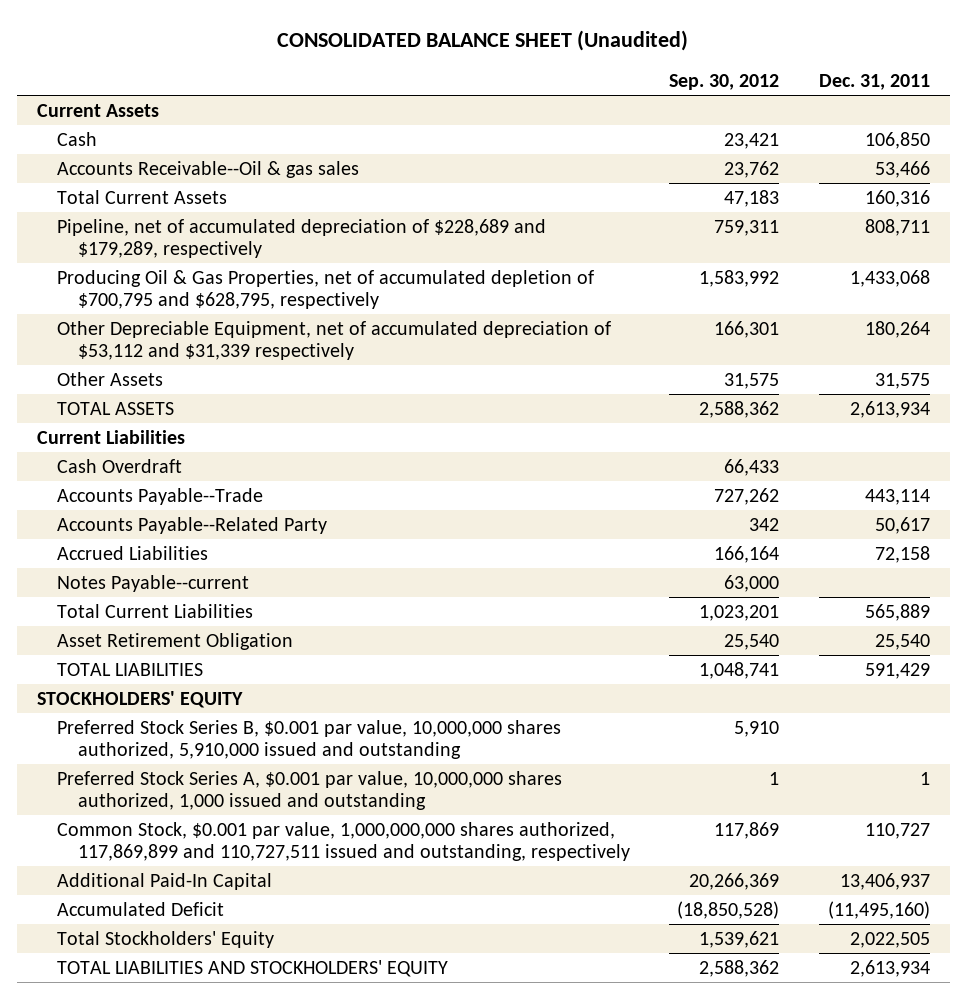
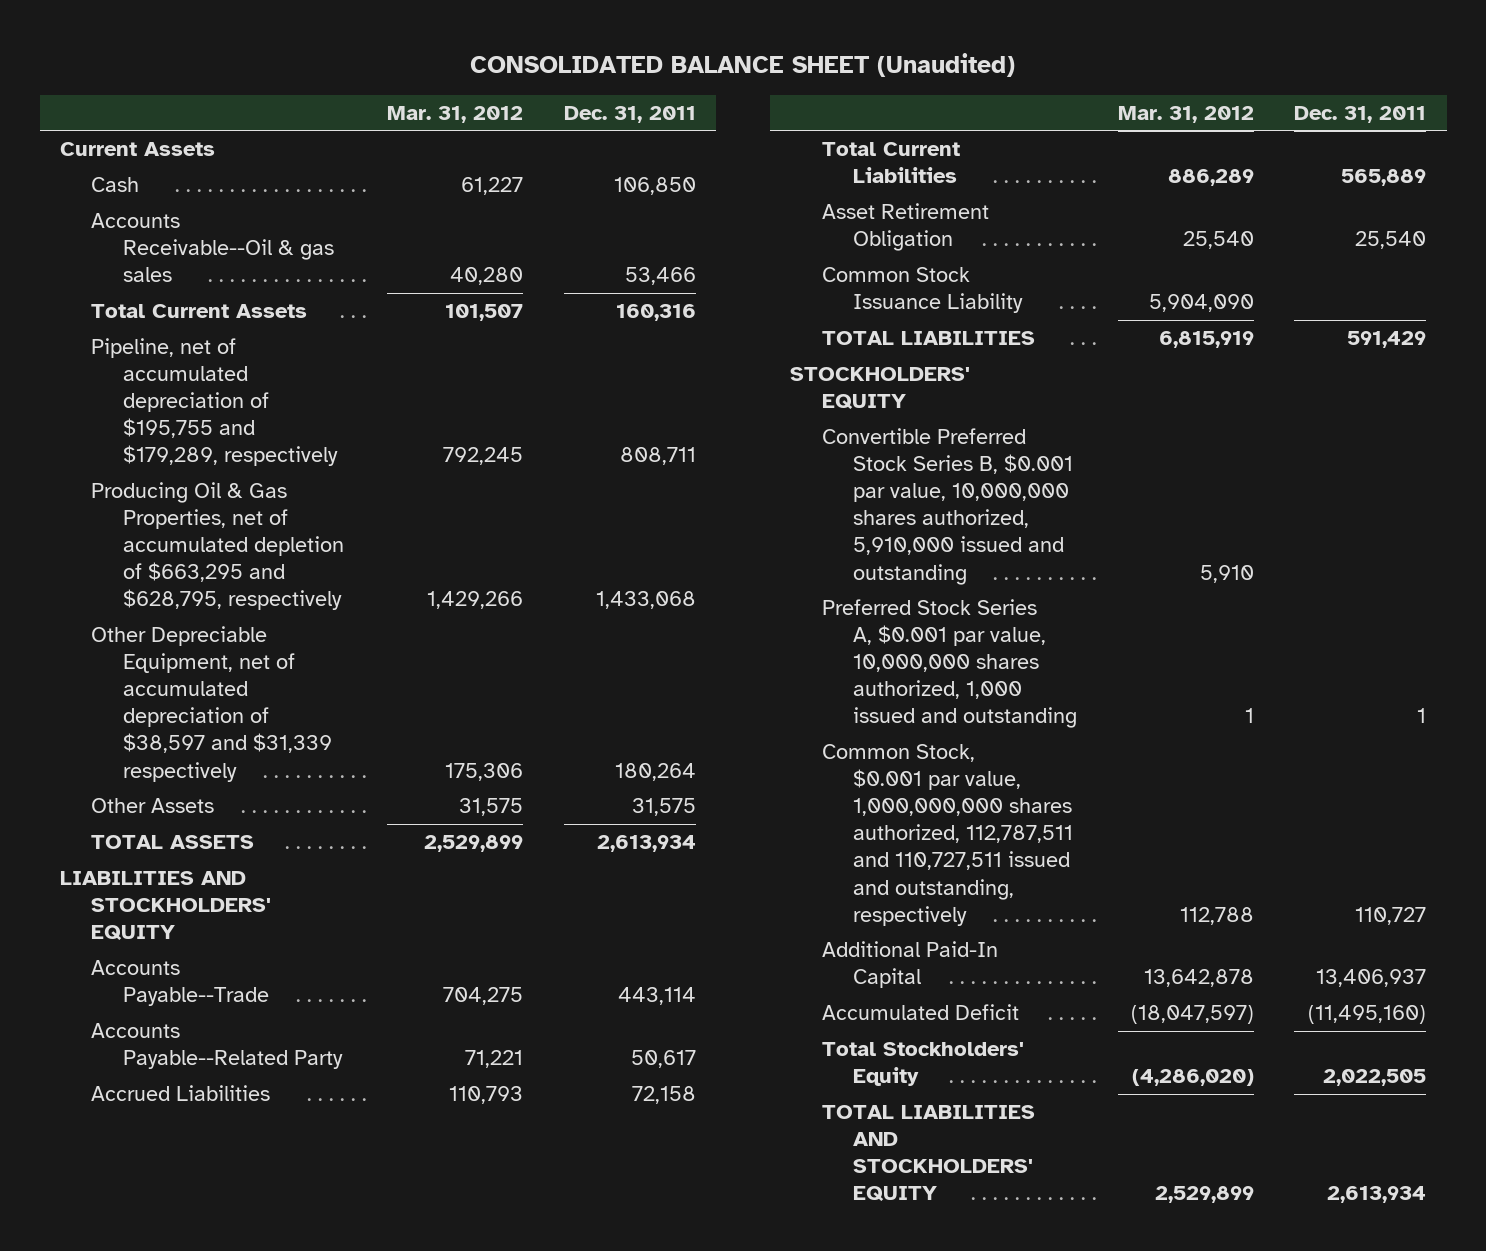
[669,74,780,91] Sep. 30, 2012 -> none
none -> [387,105,524,123] Mar. 31, 2012
[57,218,547,259] Pipeline, net of accumulated depreciation of $228,689 and $179,289, respectively -> [91,338,338,467] Pipeline, net of accumulated depreciation of $195,755 and $179,289, respectively
[57,269,595,310] Producing Oil & Gas Properties, net of accumulated depletion of $700,795 and $628,795, respectively -> [91,482,344,611] Producing Oil & Gas Properties, net of accumulated depletion of $663,295 and $628,795, respectively
[57,320,612,361] Other Depreciable Equipment, net of accumulated depreciation of $53,112 and $31,339 respectively -> [91,626,332,782] Other Depreciable Equipment, net of accumulated depreciation of $38,597 and $31,339 respectively
[36,429,185,444] Current Liabilities -> none
[57,458,183,473] Cash Overdraft -> none
none -> [60,871,272,942] LIABILITIES AND STOCKHOLDERS' EQUITY
[57,574,250,592] Notes Payable--current -> none
none -> [821,267,1024,314] Common Stock Issuance Liability
[57,719,562,760] Preferred Stock Series B, $0.001 par value, 10,000,000 shares authorized, 5,910,000 issued and outstanding -> [821,428,1074,585] Convertible Preferred Stock Series B, $0.001 par value, 10,000,000 shares authorized, 5,910,000 issued and outstanding
[57,821,630,862] Common Stock, $0.001 par value, 1,000,000,000 shares authorized, 117,869,899 and 110,727,511 issued and outstanding, respectively -> [821,744,1074,926] Common Stock, $0.001 par value, 1,000,000,000 shares authorized, 112,787,511 and 110,727,511 issued and outstanding, respectively

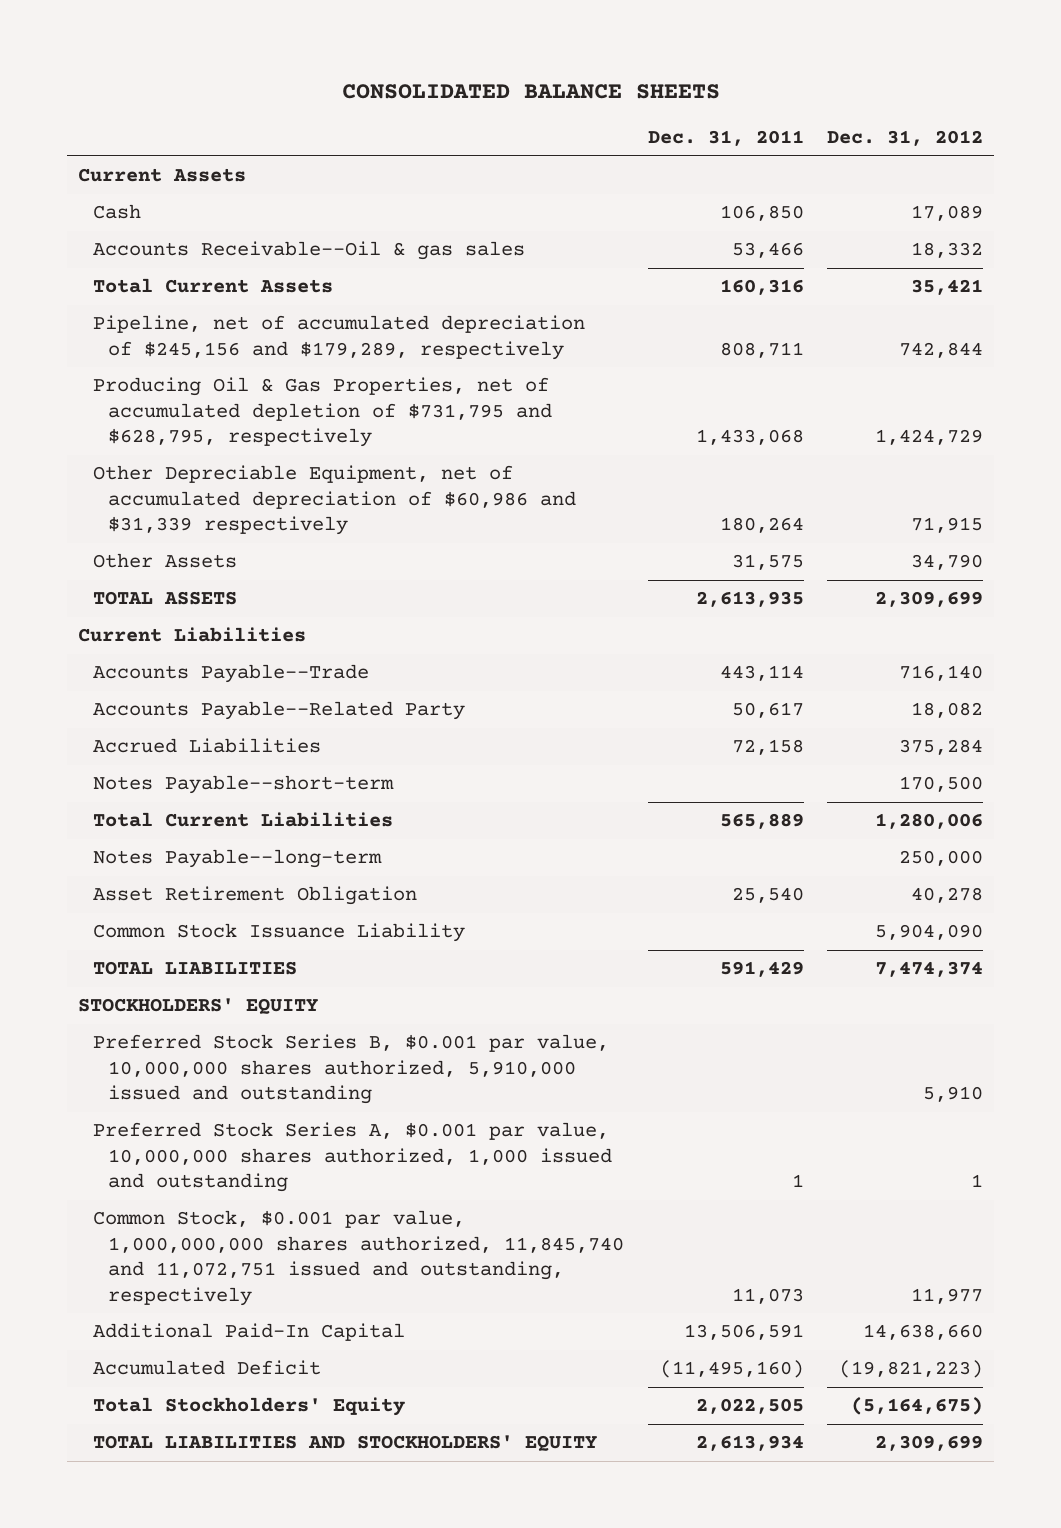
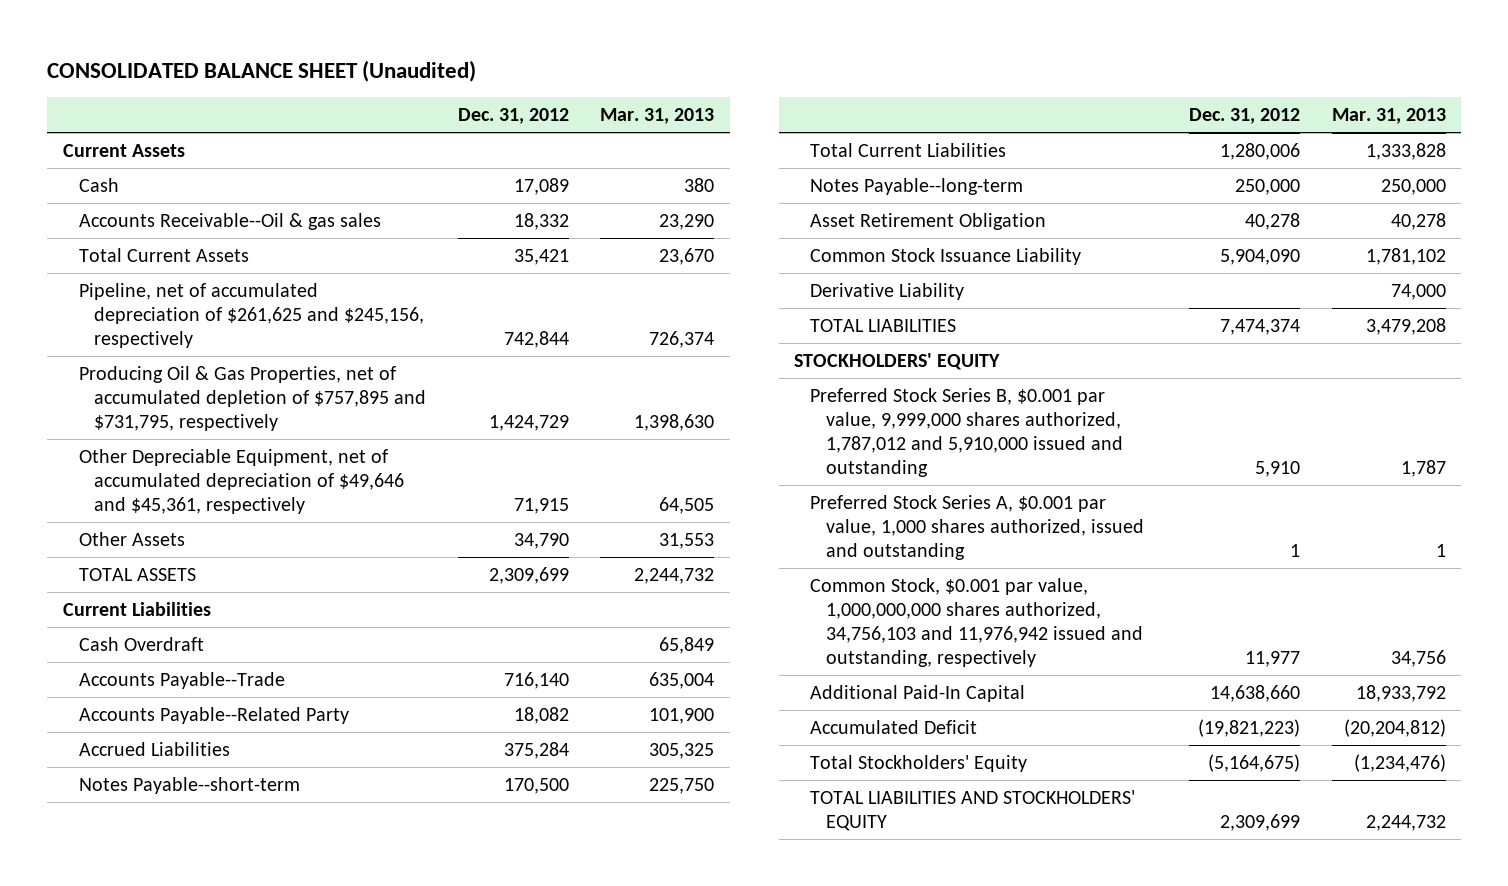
[341,84,720,100] CONSOLIDATED BALANCE SHEETS -> [47,59,477,82] CONSOLIDATED BALANCE SHEET (Unaudited)
[647,130,804,147] Dec. 31, 2011 -> none
none -> [600,108,715,125] Mar. 31, 2013
[93,315,586,360] Pipeline, net of accumulated depreciation of $245,156 and $179,289, respectively -> [78,282,425,348] Pipeline, net of accumulated depreciation of $261,625 and $245,156, respectively
[93,377,553,448] Producing Oil & Gas Properties, net of accumulated depletion of $731,795 and $628,795, respectively -> [78,365,427,431] Producing Oil & Gas Properties, net of accumulated depletion of $757,895 and $731,795, respectively
[93,465,577,536] Other Depreciable Equipment, net of accumulated depreciation of $60,986 and $31,339 respectively -> [78,448,405,514] Other Depreciable Equipment, net of accumulated depreciation of $49,646 and $45,361, respectively
none -> [78,636,204,651] Cash Overdraft
none -> [810,282,965,300] Derivative Liability
[93,1034,610,1105] Preferred Stock Series B, $0.001 par value, 10,000,000 shares authorized, 5,910,000 issued and outstanding -> [810,387,1123,477] Preferred Stock Series B, $0.001 par value, 9,999,000 shares authorized, 1,787,012 and 5,910,000 issued and outstanding
[93,1122,613,1193] Preferred Stock Series A, $0.001 par value, 10,000,000 shares authorized, 1,000 issued and outstanding -> [810,494,1144,560] Preferred Stock Series A, $0.001 par value, 1,000 shares authorized, issued and outstanding
[93,1210,625,1306] Common Stock, $0.001 par value, 1,000,000,000 shares authorized, 11,845,740 and 11,072,751 issued and outstanding, respectively -> [810,577,1143,667] Common Stock, $0.001 par value, 1,000,000,000 shares authorized, 34,756,103 and 11,976,942 issued and outstanding, respectively

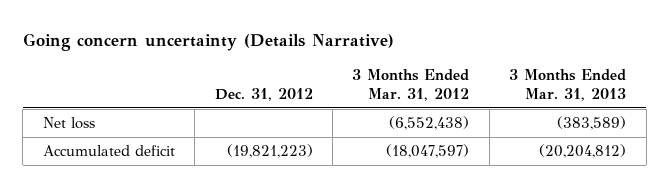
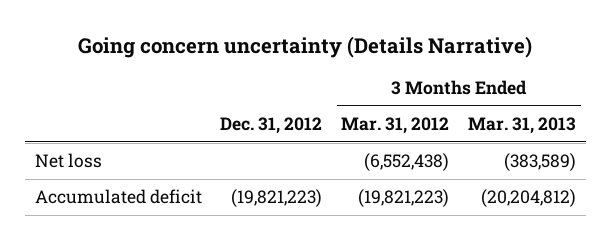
[386,143,470,158] (18,047,597) -> [358,189,450,208] (19,821,223)

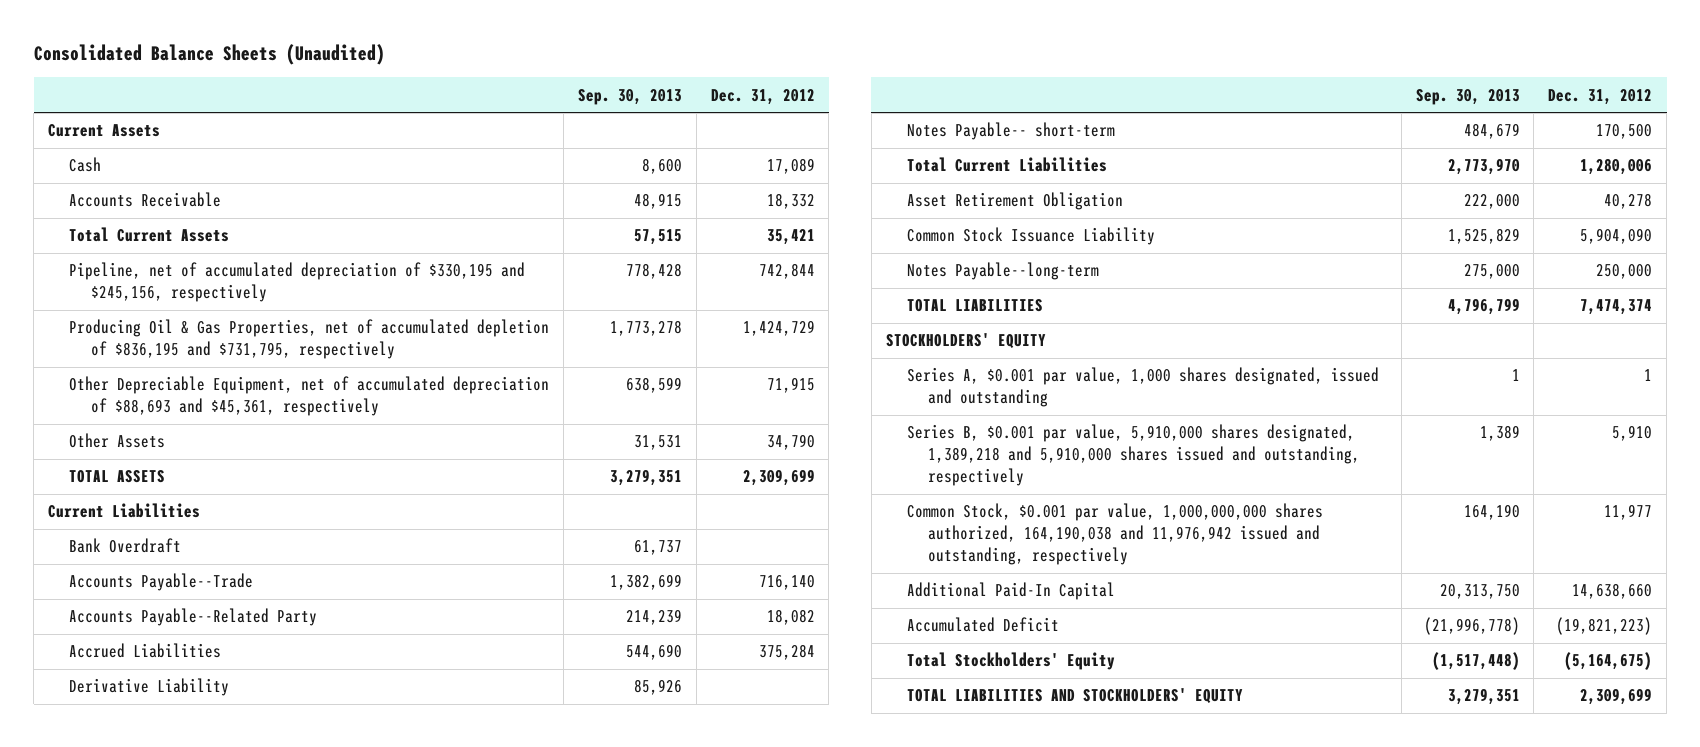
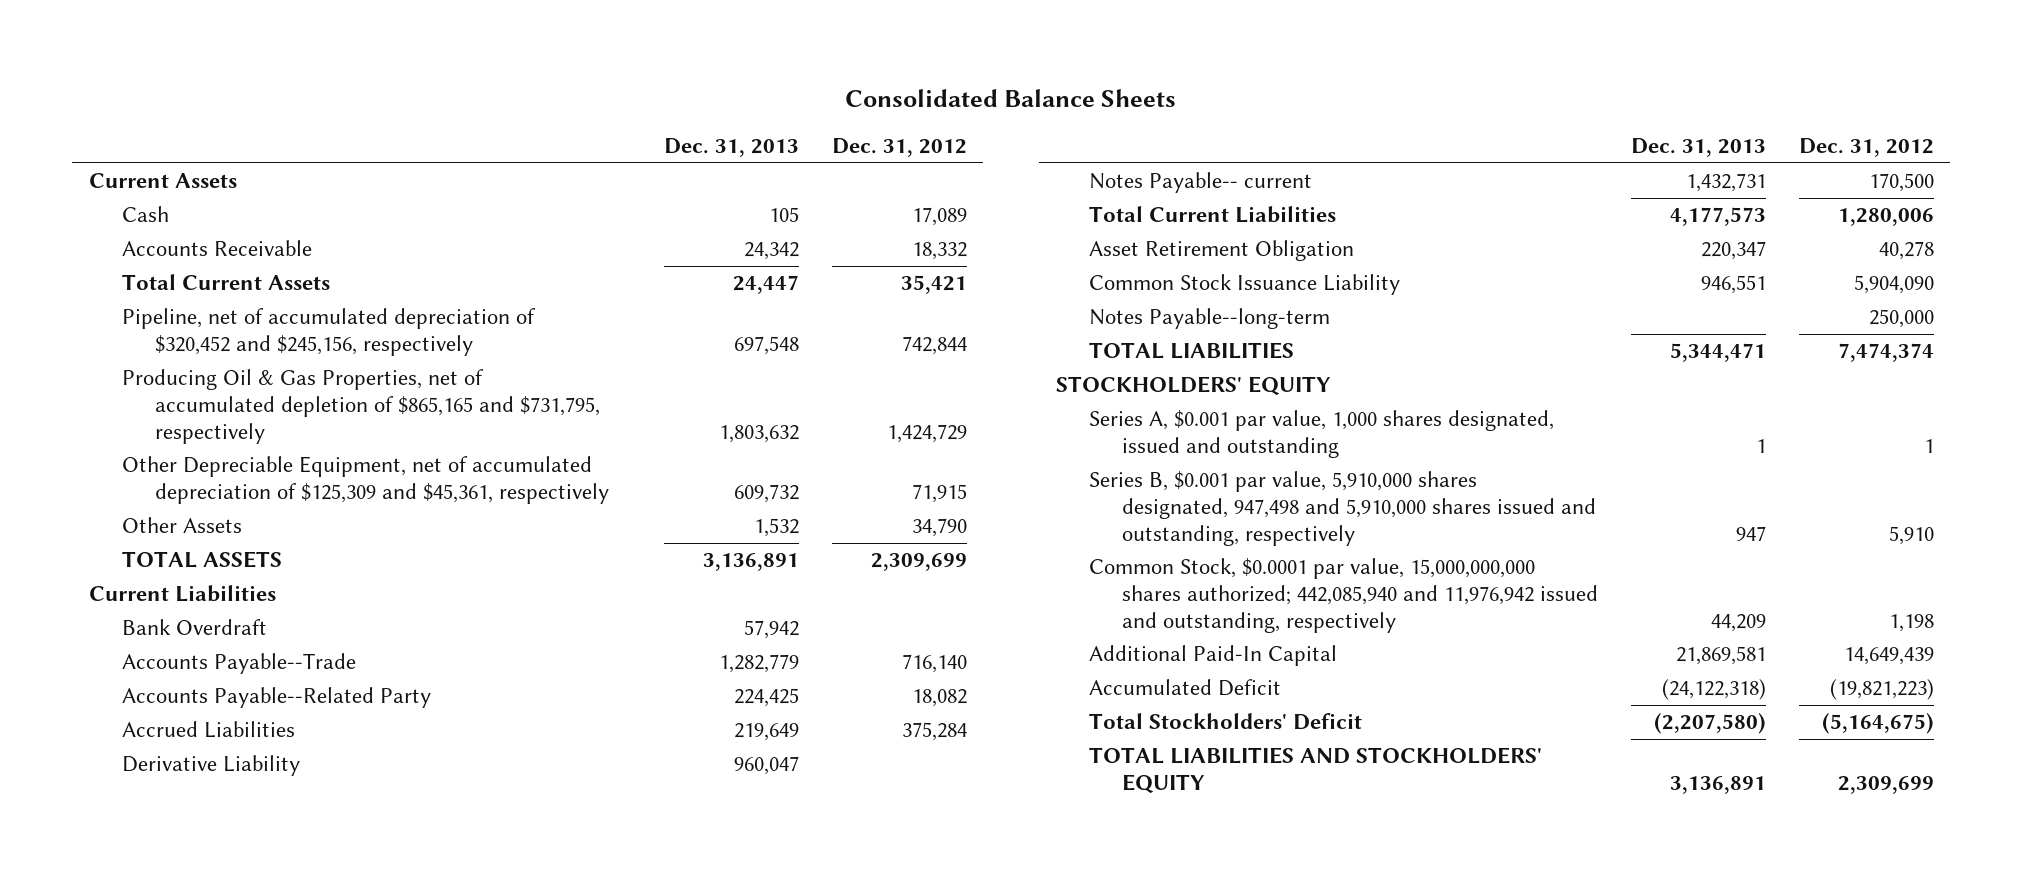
[33,44,385,66] Consolidated Balance Sheets (Unaudited) -> [845,88,1177,107] Consolidated Balance Sheets
[577,88,682,105] Sep. 30, 2013 -> none
none -> [664,138,800,158] Dec. 31, 2013
[69,262,526,303] Pipeline, net of accumulated depreciation of $330,195 and $245,156, respectively -> [121,308,536,356] Pipeline, net of accumulated depreciation of $320,452 and $245,156, respectively
[69,319,550,360] Producing Oil & Gas Properties, net of accumulated depletion of $836,195 and $731,795, respectively -> [121,369,601,444] Producing Oil & Gas Properties, net of accumulated depletion of $865,165 and $731,795, respectively
[69,376,550,417] Other Depreciable Equipment, net of accumulated depreciation of $88,693 and $45,361, respectively -> [121,456,610,504] Other Depreciable Equipment, net of accumulated depreciation of $125,309 and $45,361, respectively
[907,122,1116,141] Notes Payable-- short-term -> [1088,172,1312,194] Notes Payable-- current
[907,424,1361,487] Series B, $0.001 par value, 5,910,000 shares designated, 1,389,218 and 5,910,000 shares issued and outstanding, respectively -> [1088,471,1597,546] Series B, $0.001 par value, 5,910,000 shares designated, 947,498 and 5,910,000 shares issued and outstanding, respectively
[907,503,1324,566] Common Stock, $0.001 par value, 1,000,000,000 shares authorized, 164,190,038 and 11,976,942 issued and outstanding, respectively -> [1088,558,1599,633] Common Stock, $0.0001 par value, 15,000,000,000 shares authorized; 442,085,940 and 11,976,942 issued and outstanding, respectively
[1604,504,1653,521] 11,977 -> [1888,613,1934,632] 1,198
[1572,583,1653,600] 14,638,660 -> [1843,647,1934,666] 14,649,439
[907,652,1116,671] Total Stockholders' Equity -> [1088,713,1362,731] Total Stockholders' Deficit

